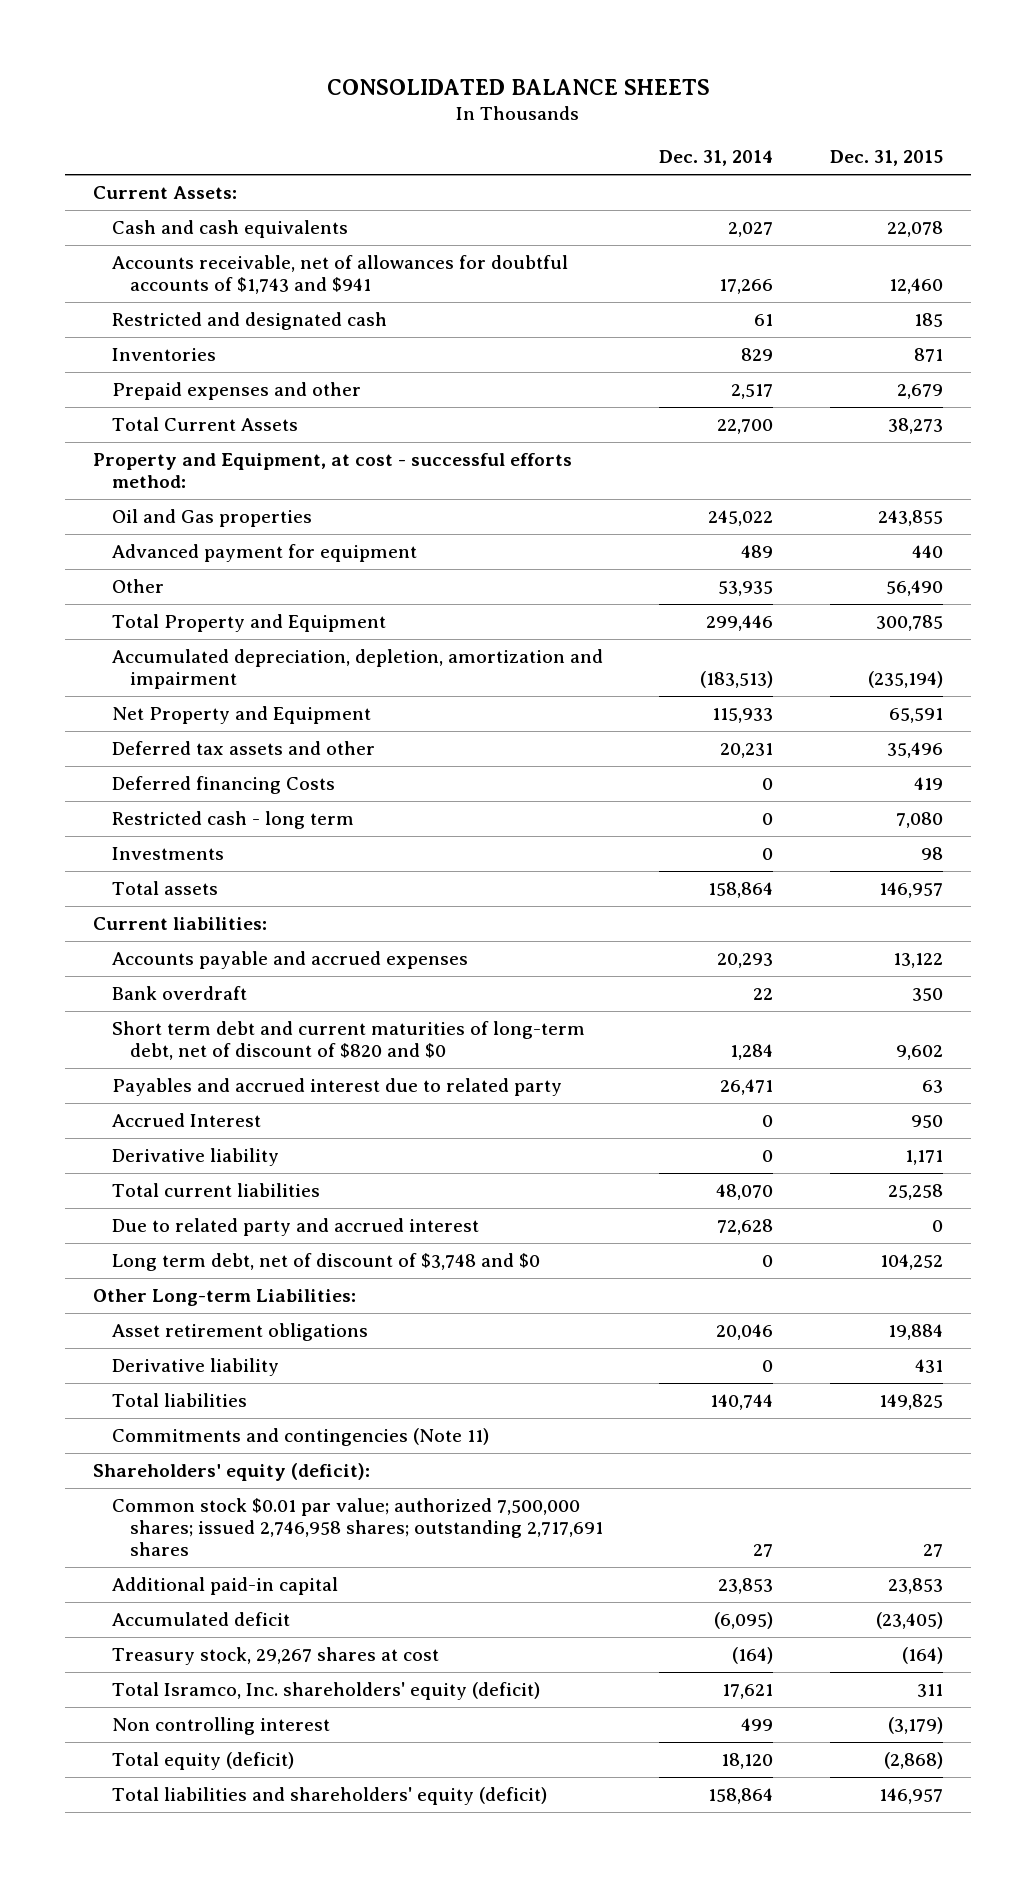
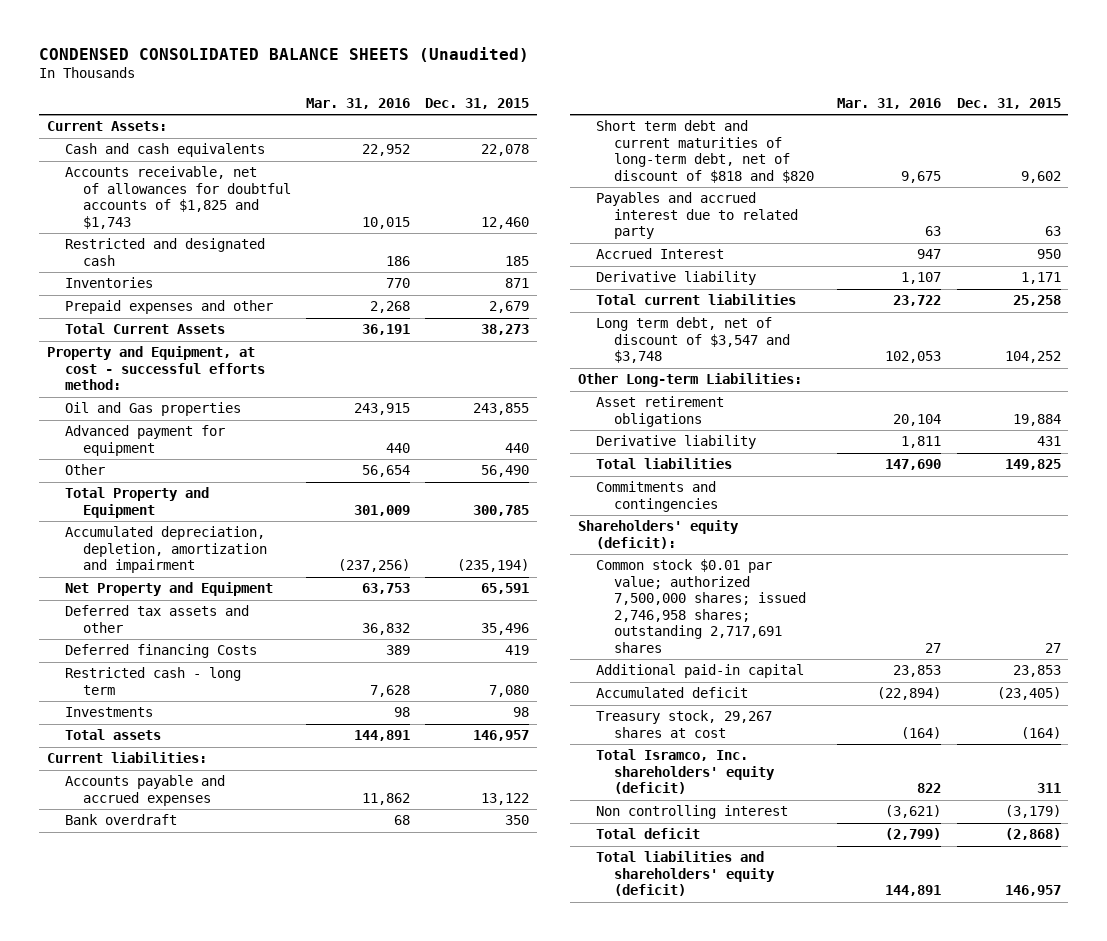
[327,78,711,95] CONSOLIDATED BALANCE SHEETS -> [39,46,530,62] CONDENSED CONSOLIDATED BALANCE SHEETS (Unaudited)
[659,150,774,167] Dec. 31, 2014 -> none
none -> [306,97,411,109] Mar. 31, 2016
[111,255,568,295] Accounts receivable, net of allowances for doubtful accounts of $1,743 and $941 -> [64,166,291,229] Accounts receivable, net of allowances for doubtful accounts of $1,825 and $1,743
[111,1021,585,1061] Short term debt and current maturities of long-term debt, net of discount of $820 and $0 -> [596,120,815,183] Short term debt and current maturities of long-term debt, net of discount of $818 and $820
[111,1218,479,1237] Due to related party and accrued interest -> none
[111,1253,540,1272] Long term debt, net of discount of $3,748 and $0 -> [596,317,791,364] Long term debt, net of discount of $3,547 and $3,748
[111,1428,489,1447] Commitments and contingencies (Note 11) -> [596,481,719,512] Commitments and contingencies
[111,1752,294,1771] Total equity (deficit) -> [596,828,701,840] Total deficit

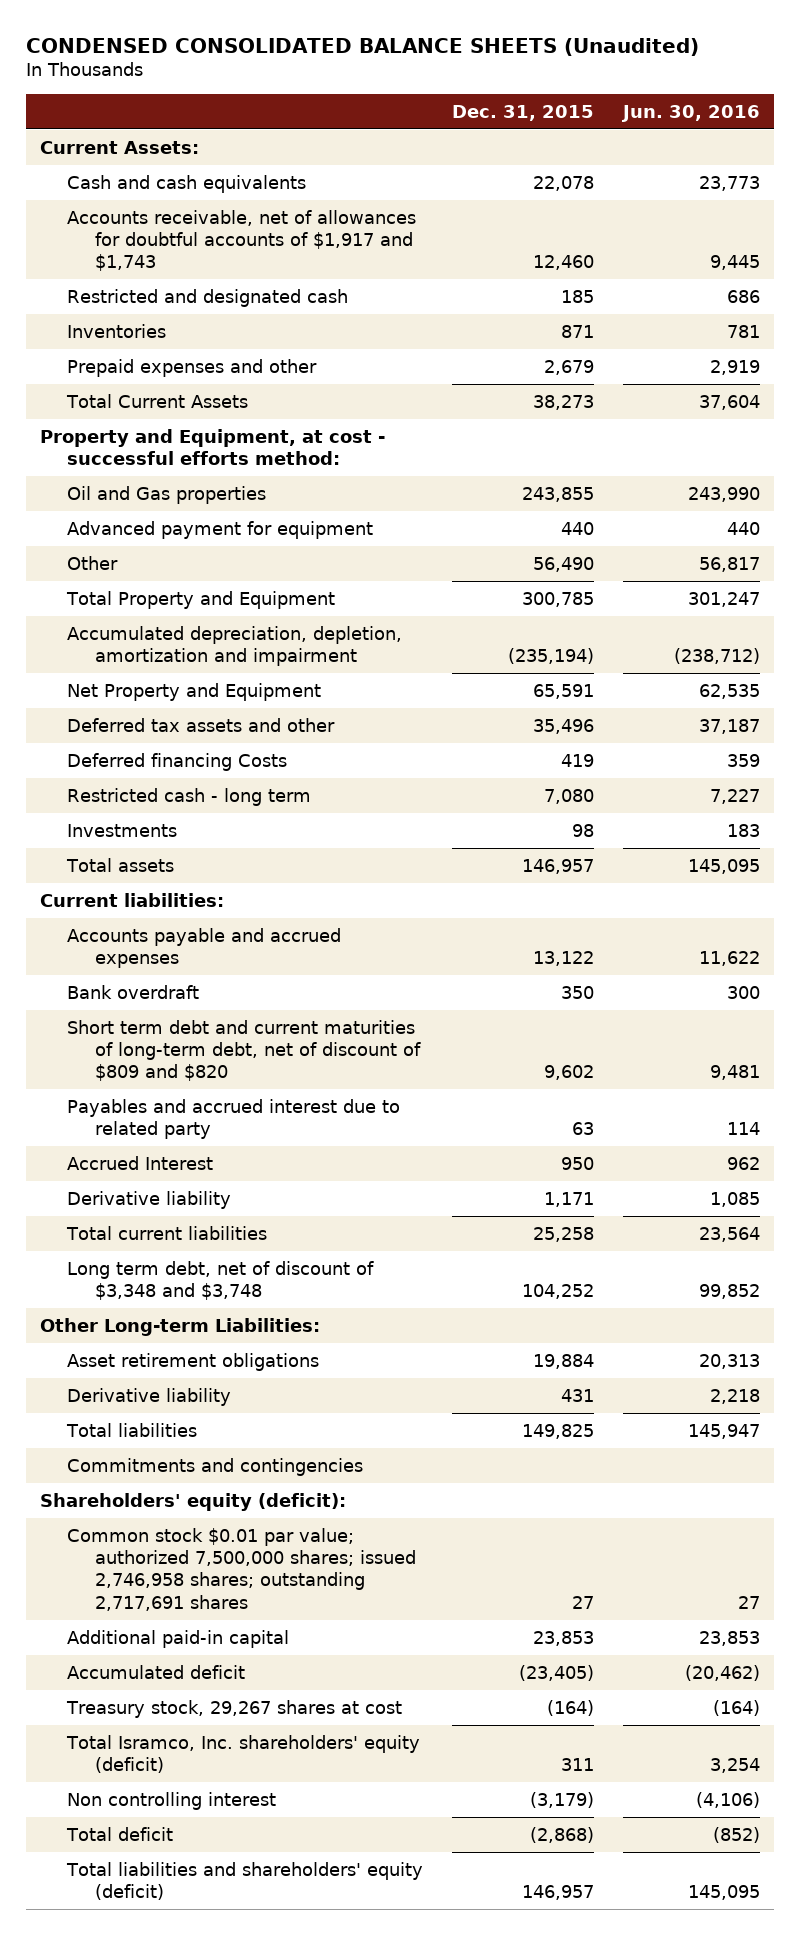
[306,97,411,109] Mar. 31, 2016 -> none
none -> [621,104,761,122] Jun. 30, 2016
[64,166,291,229] Accounts receivable, net of allowances for doubtful accounts of $1,825 and $1,743 -> [67,209,417,272] Accounts receivable, net of allowances for doubtful accounts of $1,917 and $1,743
[596,120,815,183] Short term debt and current maturities of long-term debt, net of discount of $818 and $820 -> [67,1019,421,1082] Short term debt and current maturities of long-term debt, net of discount of $809 and $820
[596,317,791,364] Long term debt, net of discount of $3,547 and $3,748 -> [67,1260,375,1301] Long term debt, net of discount of $3,348 and $3,748

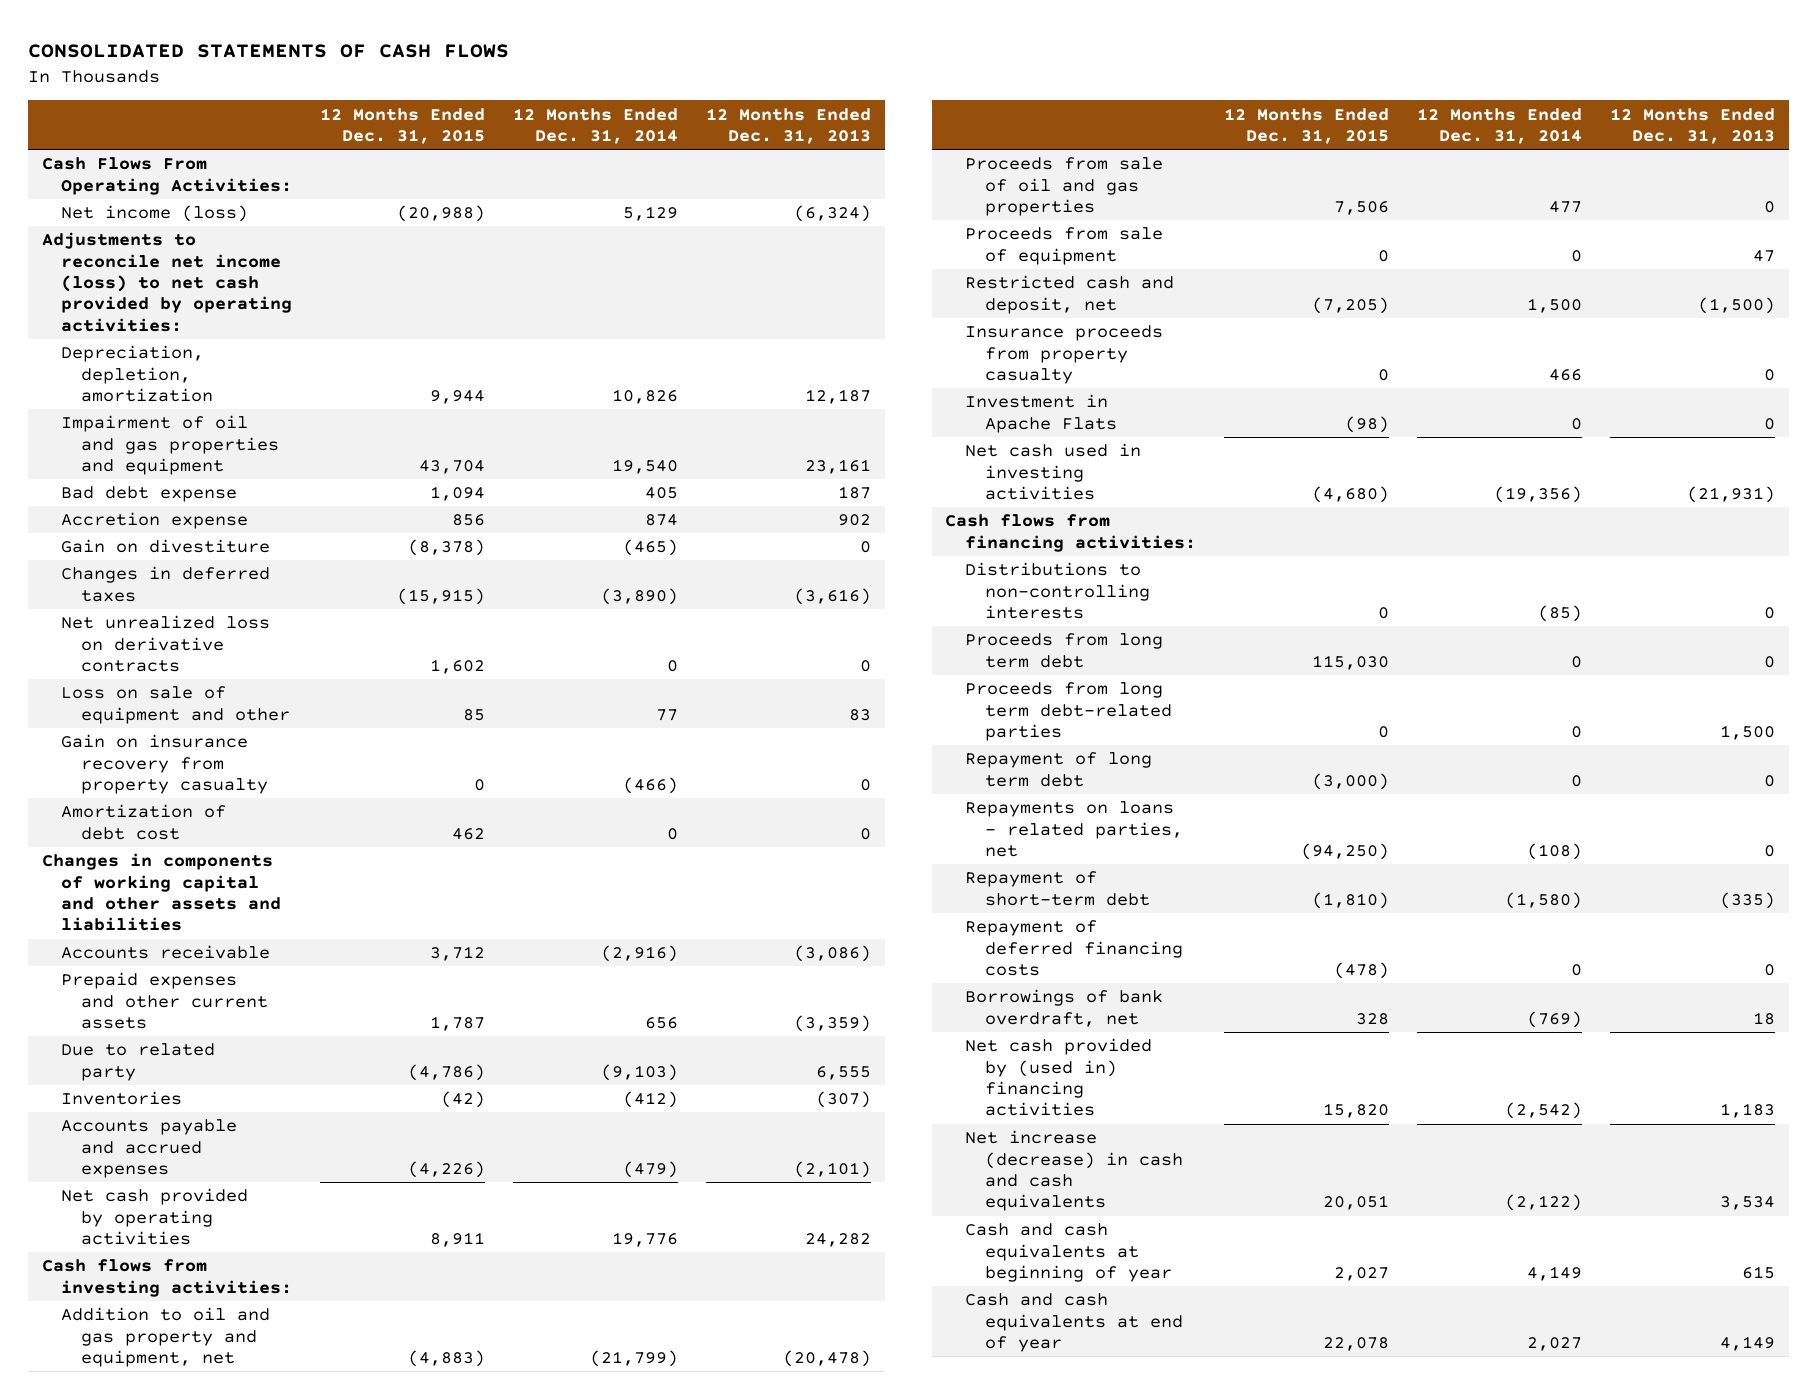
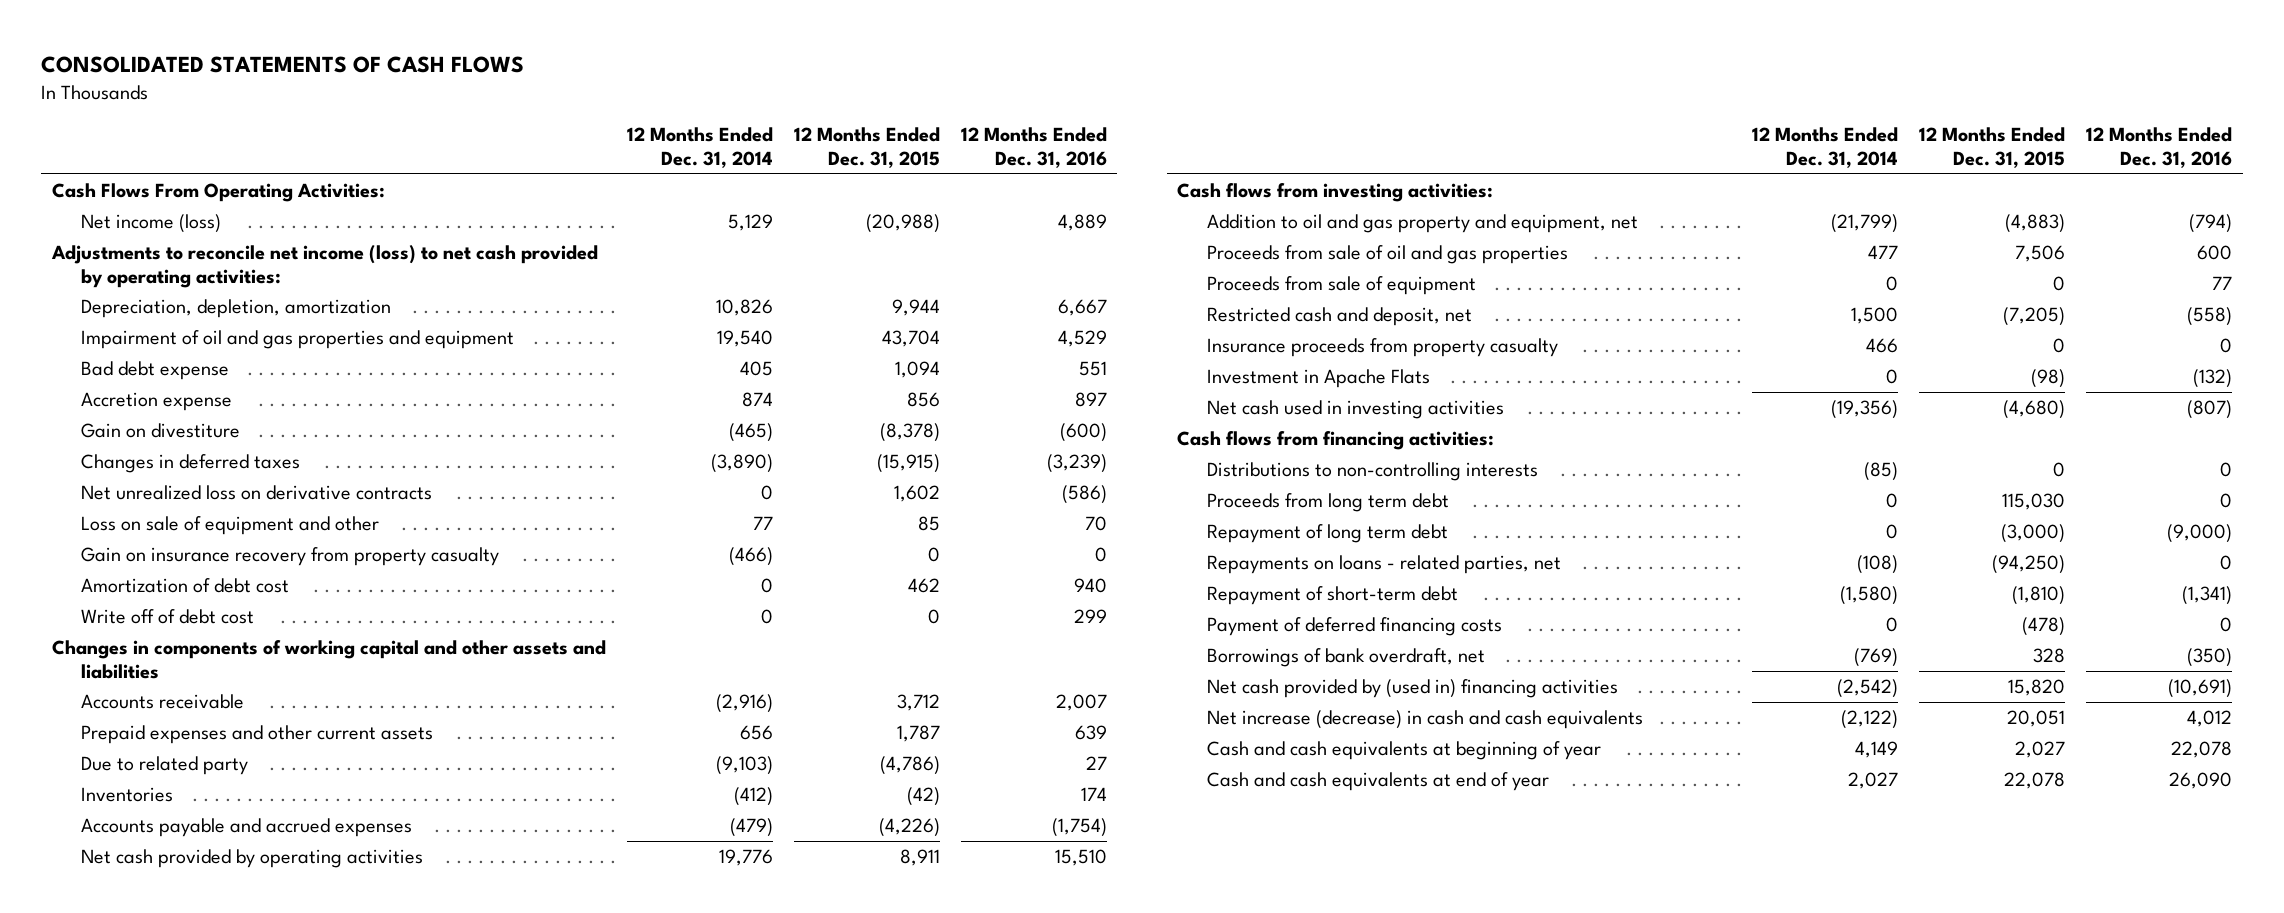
[706,107,872,144] 12 Months Ended Dec. 31, 2013 -> none
none -> [960,127,1107,168] 12 Months Ended Dec. 31, 2016
none -> [81,609,255,625] Write off of debt cost
[965,682,1172,742] Proceeds from long term debt-related parties -> none
[965,920,1183,977] Repayment of deferred financing costs -> [1206,617,1502,637] Payment of deferred financing costs

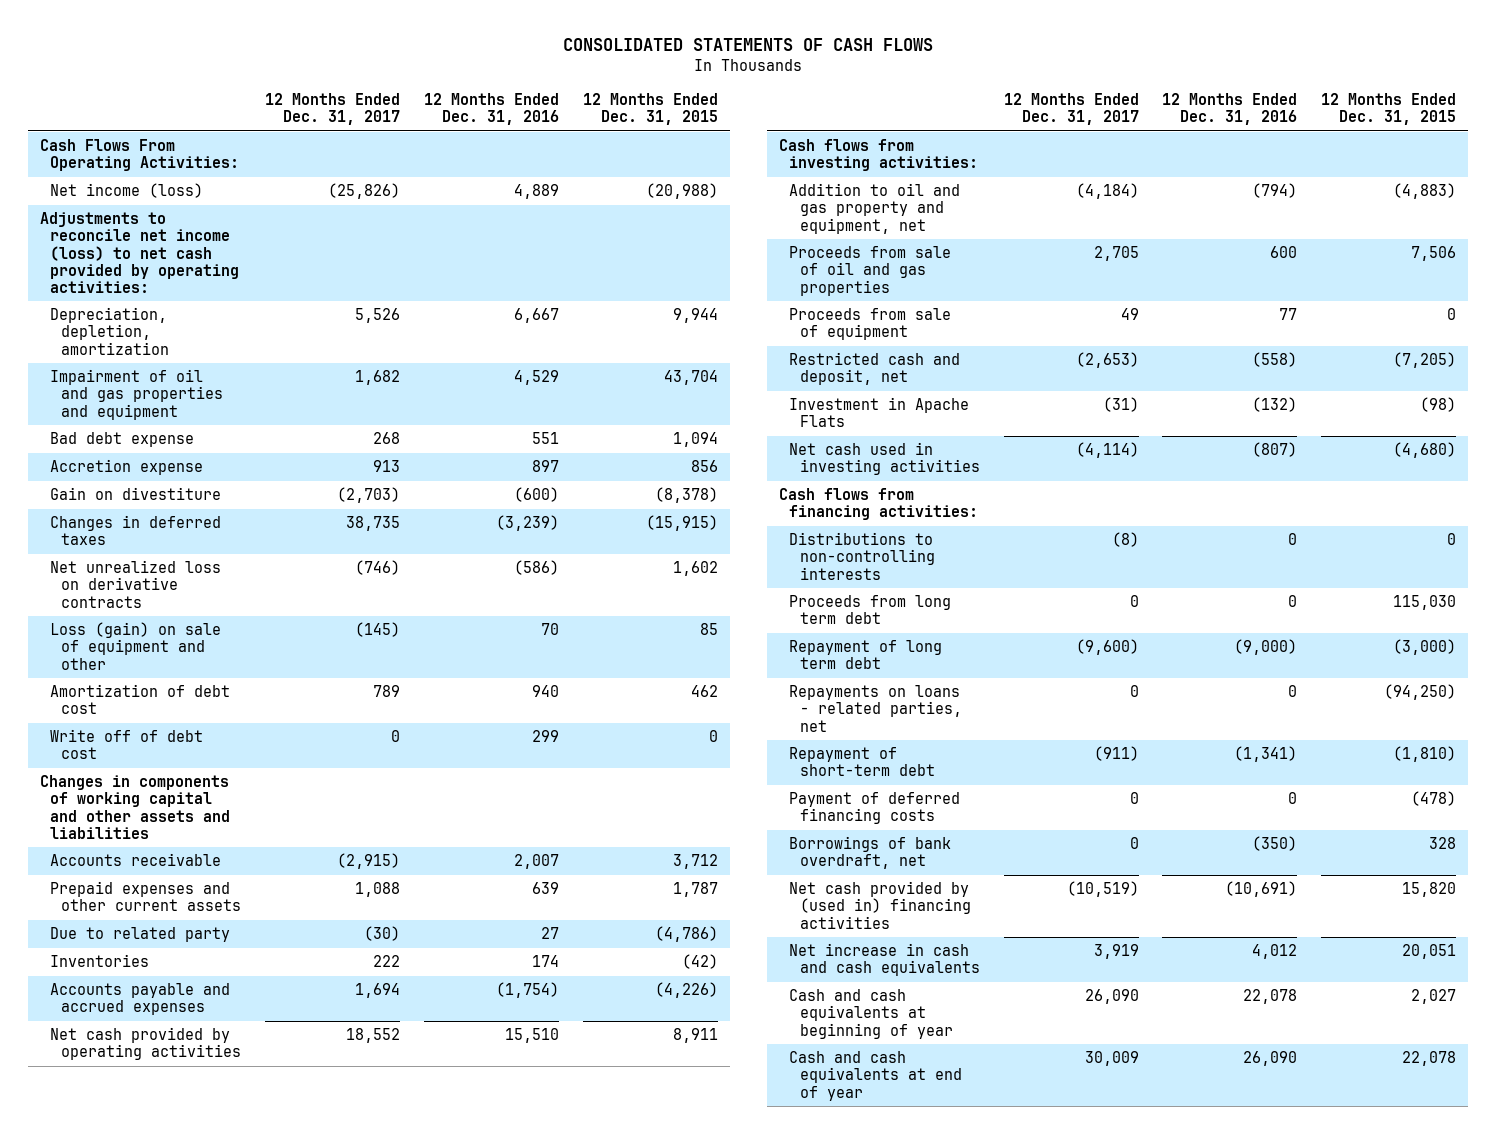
[626,127,773,168] 12 Months Ended Dec. 31, 2014 -> none
none -> [264,93,400,126] 12 Months Ended Dec. 31, 2017
[81,547,500,567] Gain on insurance recovery from property casualty -> none
[81,516,380,536] Loss on sale of equipment and other -> [50,622,222,670] Loss (gain) on sale of equipment and other
[1206,338,1558,358] Insurance proceeds from property casualty -> none
[1206,710,1643,730] Net increase (decrease) in cash and cash equivalents -> [789,943,980,977] Net increase in cash and cash equivalents

